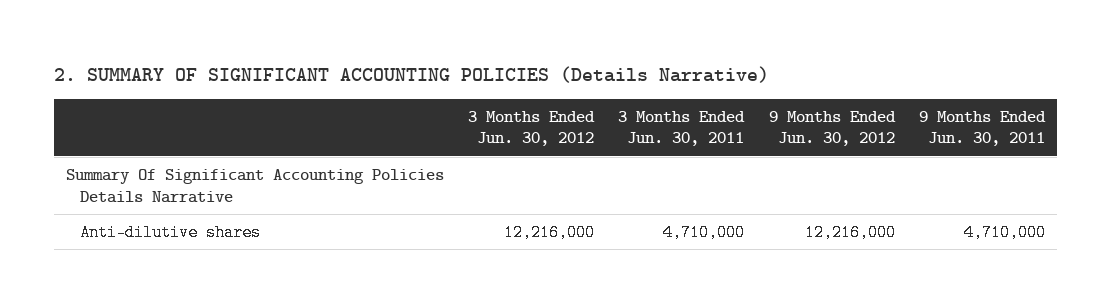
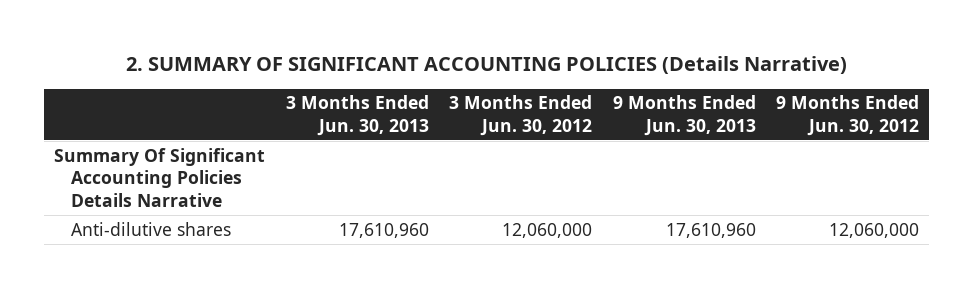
[618,110,746,147] 3 Months Ended Jun. 30, 2011 -> none
[918,110,1046,147] 9 Months Ended Jun. 30, 2011 -> none
none -> [285,95,429,136] 3 Months Ended Jun. 30, 2013
none -> [612,95,756,136] 9 Months Ended Jun. 30, 2013
[504,223,596,241] 12,216,000 -> [502,222,593,238] 12,060,000
[804,223,896,241] 12,216,000 -> [829,222,920,238] 12,060,000

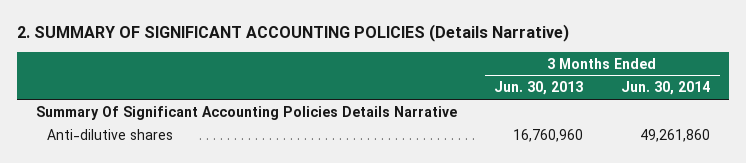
[449,95,593,136] 3 Months Ended Jun. 30, 2012 -> none
[612,95,756,136] 9 Months Ended Jun. 30, 2013 -> none
[776,95,920,136] 9 Months Ended Jun. 30, 2012 -> none
none -> [621,81,711,96] Jun. 30, 2014
[338,222,429,238] 17,610,960 -> [513,128,584,142] 16,760,960

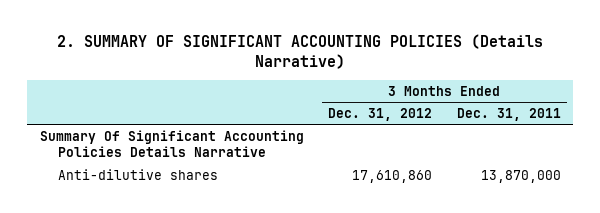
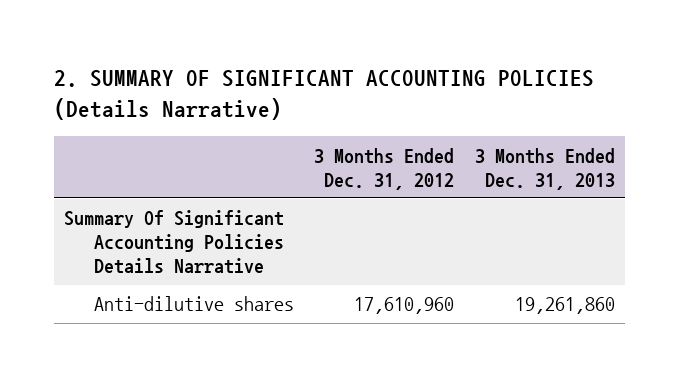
[456,107,561,121] Dec. 31, 2011 -> none
none -> [474,147,615,190] 3 Months Ended Dec. 31, 2013
[352,169,433,183] 17,610,860 -> [354,297,455,315] 17,610,960

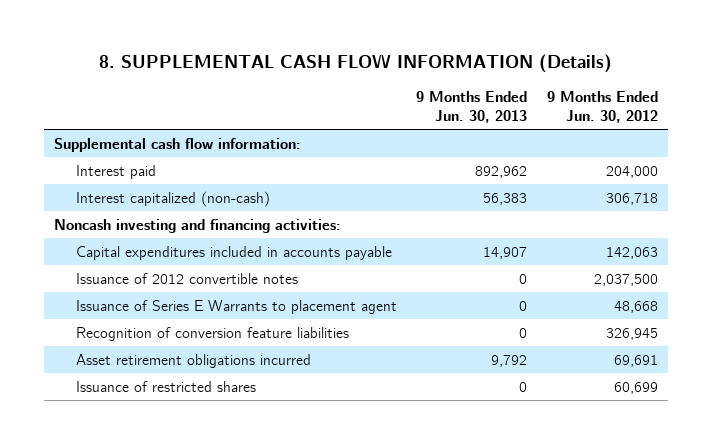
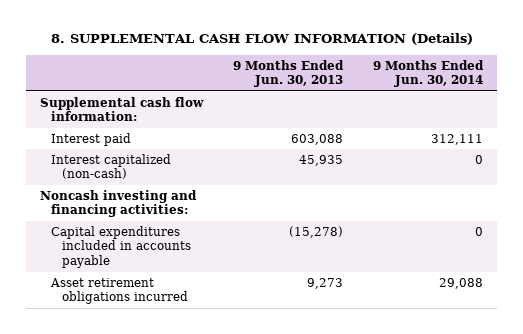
[546,91,658,123] 9 Months Ended Jun. 30, 2012 -> none
none -> [372,59,484,88] 9 Months Ended Jun. 30, 2014
[475,165,528,178] 892,962 -> [291,133,344,145] 603,088
[483,192,528,205] 56,383 -> [299,154,344,166] 45,935
[75,272,298,284] Issuance of 2012 convertible notes -> none
[75,299,397,314] Issuance of Series E Warrants to placement agent -> none
[75,326,349,341] Recognition of conversion feature liabilities -> none
[75,380,256,392] Issuance of restricted shares -> none
[483,246,528,259] 14,907 -> [289,225,344,238] (15,278)
[491,354,528,367] 9,792 -> [307,277,344,289] 9,273

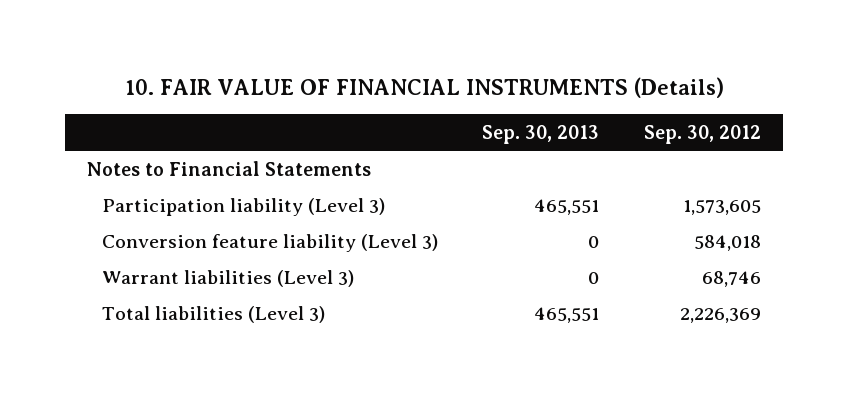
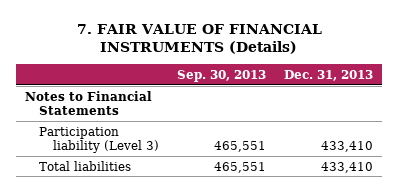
[124,76,724,98] 10. FAIR VALUE OF FINANCIAL INSTRUMENTS (Details) -> [77,24,323,55] 7. FAIR VALUE OF FINANCIAL INSTRUMENTS (Details)
[643,124,761,144] Sep. 30, 2012 -> none
none -> [284,69,374,81] Dec. 31, 2013
[101,233,438,252] Conversion feature liability (Level 3) -> none
[101,269,354,287] Warrant liabilities (Level 3) -> none
[101,305,325,323] Total liabilities (Level 3) -> [38,160,131,171] Total liabilities

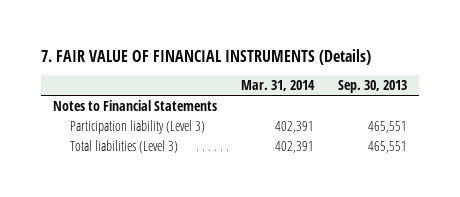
[284,69,374,81] Dec. 31, 2013 -> none
none -> [240,80,315,92] Mar. 31, 2014
[38,160,131,171] Total liabilities -> [69,139,178,153] Total liabilities (Level 3)

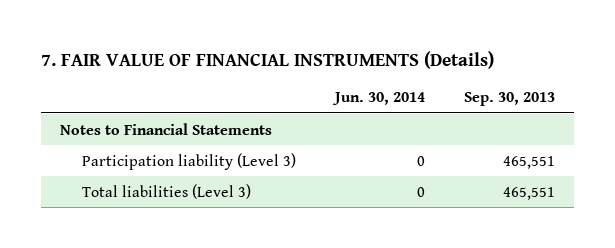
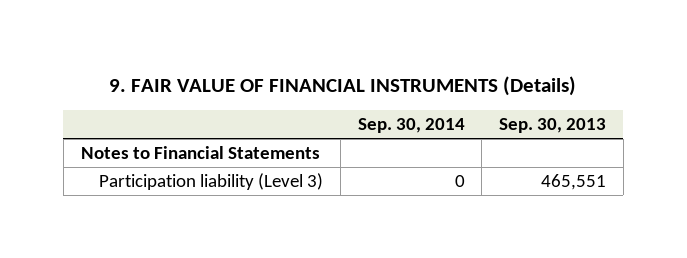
[40,50,494,69] 7. FAIR VALUE OF FINANCIAL INSTRUMENTS (Details) -> [109,75,577,96] 9. FAIR VALUE OF FINANCIAL INSTRUMENTS (Details)
[332,92,426,106] Jun. 30, 2014 -> none
none -> [357,118,465,134] Sep. 30, 2014
[82,183,252,199] Total liabilities (Level 3) -> none

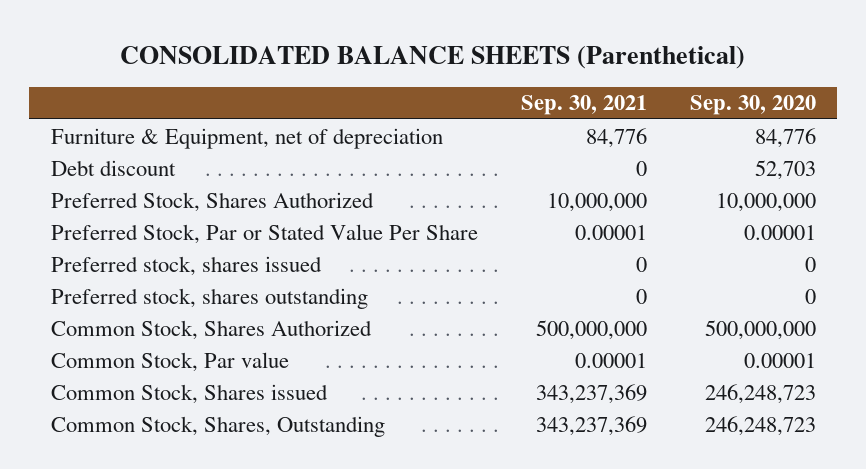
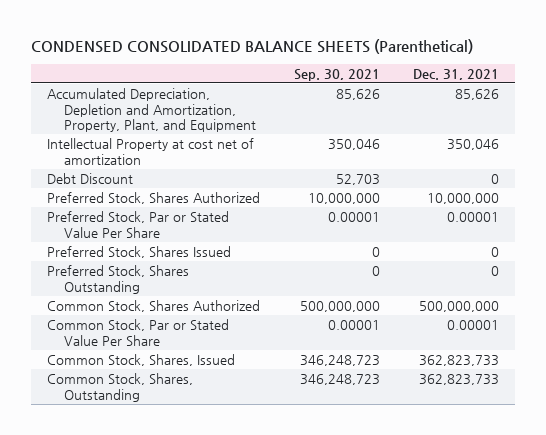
[120,46,746,70] CONSOLIDATED BALANCE SHEETS (Parenthetical) -> [30,38,473,54] CONDENSED CONSOLIDATED BALANCE SHEETS (Parenthetical)
[689,95,816,116] Sep. 30, 2020 -> none
none -> [412,68,499,80] Dec. 31, 2021
[50,127,443,149] Furniture & Equipment, net of depreciation -> none
none -> [47,87,256,133] Accumulated Depreciation, Depletion and Amortization, Property, Plant, and Equipment
none -> [47,137,255,165] Intellectual Property at cost net of amortization
[50,159,176,176] Debt discount -> [47,172,134,184] Debt Discount
[635,160,647,176] 0 -> [335,173,380,185] 52,703
[50,255,322,276] Preferred stock, shares issued -> [47,245,232,258] Preferred Stock, Shares Issued
[50,287,368,309] Preferred stock, shares outstanding -> [47,264,190,294] Preferred Stock, Shares Outstanding
[50,351,289,372] Common Stock, Par value -> [47,318,230,346] Common Stock, Par or Stated Value Per Share
[50,383,328,404] Common Stock, Shares issued -> [47,353,236,366] Common Stock, Shares, Issued
[535,383,647,404] 343,237,369 -> [299,354,380,366] 346,248,723
[535,415,647,436] 343,237,369 -> [299,373,380,385] 346,248,723

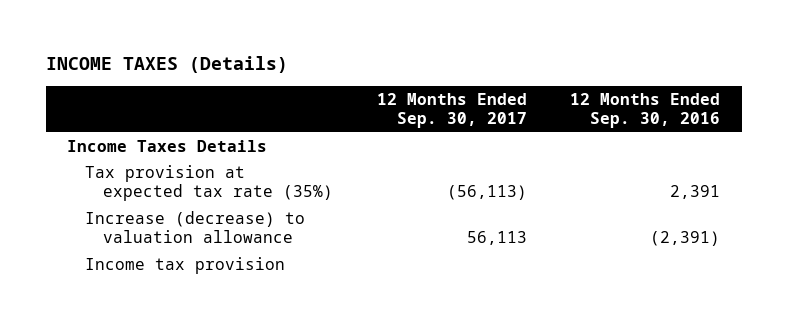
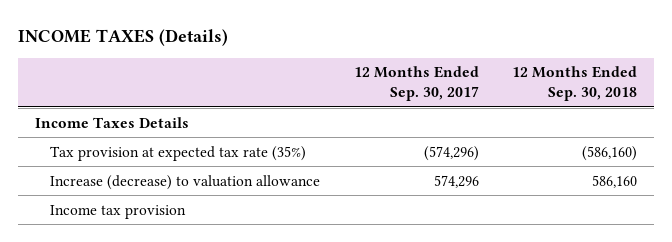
[570,92,721,129] 12 Months Ended Sep. 30, 2016 -> none
none -> [512,66,638,102] 12 Months Ended Sep. 30, 2018
[446,185,527,201] (56,113) -> [423,145,479,161] (574,296)
[466,231,527,246] 56,113 -> [433,174,479,188] 574,296

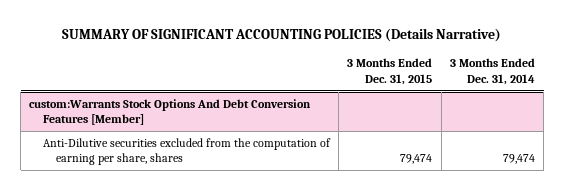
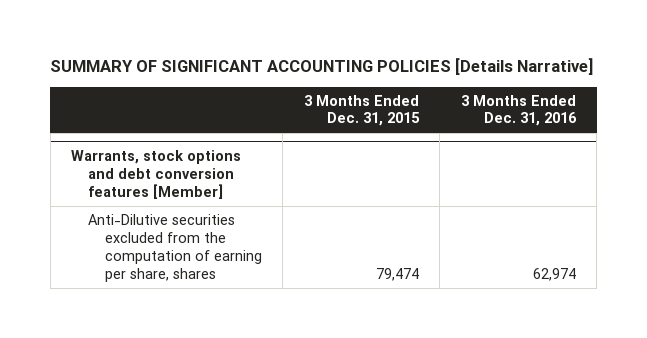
[62,28,502,43] SUMMARY OF SIGNIFICANT ACCOUNTING POLICIES (Details Narrative) -> [50,58,595,76] SUMMARY OF SIGNIFICANT ACCOUNTING POLICIES [Details Narrative]
[450,58,536,85] 3 Months Ended Dec. 31, 2014 -> none
none -> [460,94,577,127] 3 Months Ended Dec. 31, 2016
[29,98,312,126] custom:Warrants Stock Options And Debt Conversion Features [Member] -> [71,149,242,199] Warrants, stock options and debt conversion features [Member]

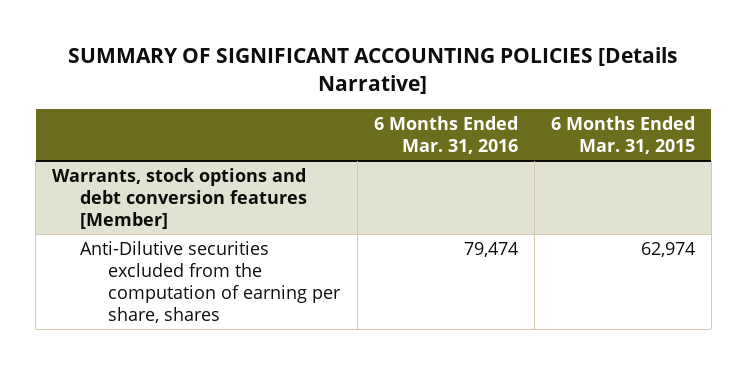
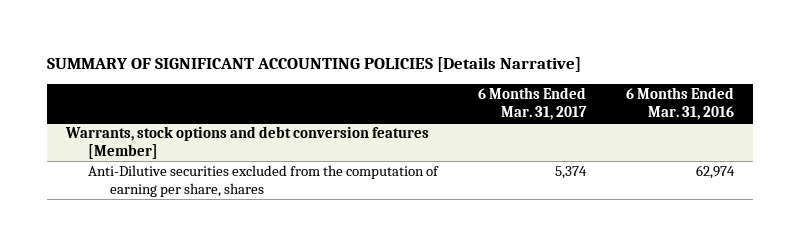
[550,115,695,154] 6 Months Ended Mar. 31, 2015 -> none
none -> [478,87,588,120] 6 Months Ended Mar. 31, 2017
[463,242,518,258] 79,474 -> [695,165,735,180] 62,974

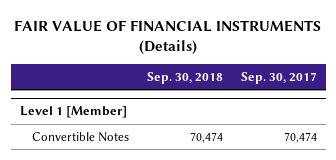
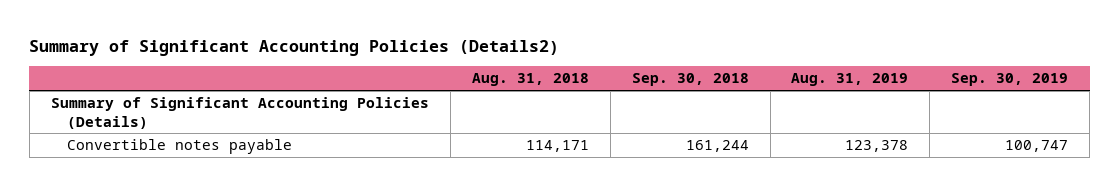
[14,19,322,55] FAIR VALUE OF FINANCIAL INSTRUMENTS (Details) -> [29,39,560,56] Summary of Significant Accounting Policies (Details2)
[240,71,317,84] Sep. 30, 2017 -> none
none -> [471,73,589,87] Aug. 31, 2018
none -> [791,73,909,87] Aug. 31, 2019
none -> [951,73,1069,87] Sep. 30, 2019
[19,106,127,119] Level 1 [Member] -> none
none -> [50,97,429,129] Summary of Significant Accounting Policies (Details)
[31,131,129,142] Convertible Notes -> [66,139,292,155] Convertible notes payable
[189,131,223,143] 70,474 -> [685,140,749,153] 161,244

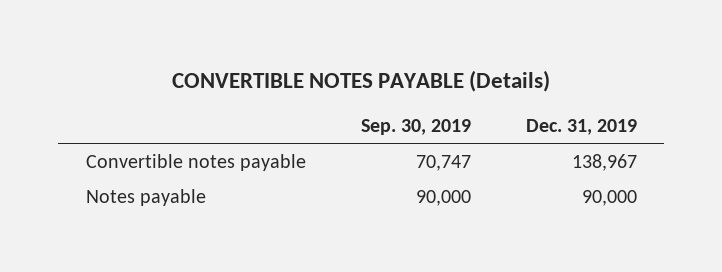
[29,39,560,56] Summary of Significant Accounting Policies (Details2) -> [172,70,551,93] CONVERTIBLE NOTES PAYABLE (Details)
[471,73,589,87] Aug. 31, 2018 -> none
[631,73,749,87] Sep. 30, 2018 -> none
[791,73,909,87] Aug. 31, 2019 -> none
none -> [525,118,637,135] Dec. 31, 2019
[50,97,429,129] Summary of Significant Accounting Policies (Details) -> none
[1005,140,1069,153] 100,747 -> [415,155,471,172] 70,747
none -> [85,189,206,207] Notes payable

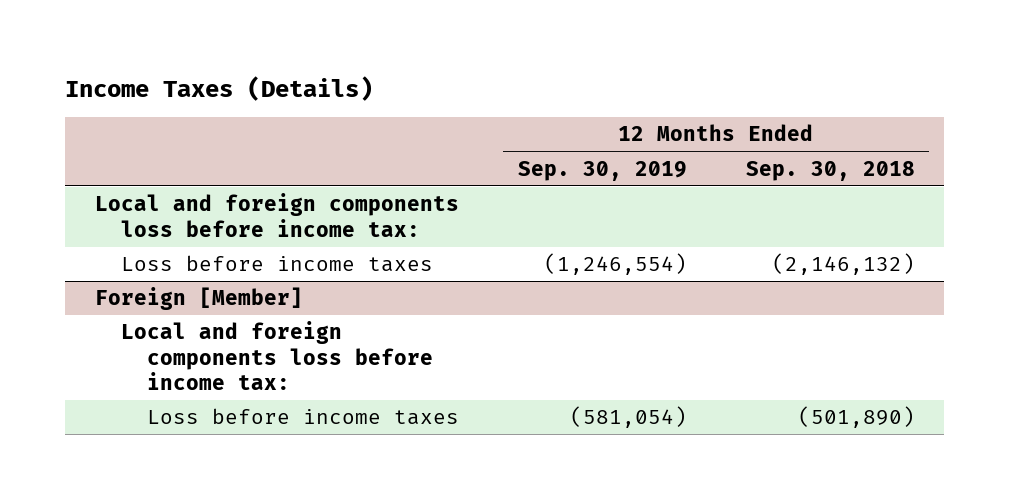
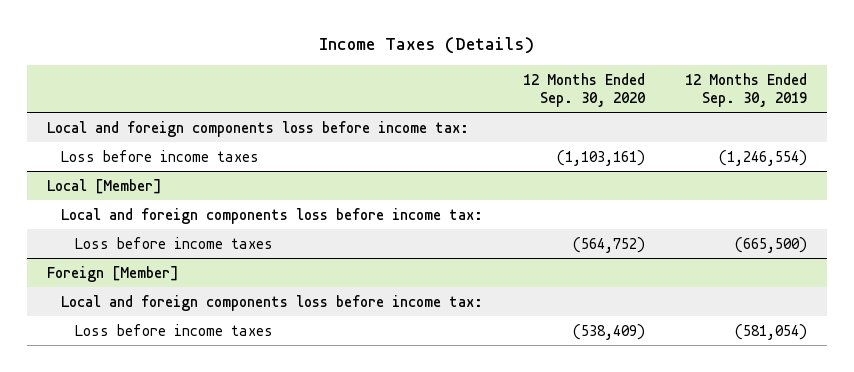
[745,160,915,181] Sep. 30, 2018 -> none
none -> [523,73,646,107] 12 Months Ended Sep. 30, 2020
none -> [46,178,162,194] Local [Member]
none -> [60,207,483,224] Local and foreign components loss before income tax:
none -> [74,236,273,249] Loss before income taxes

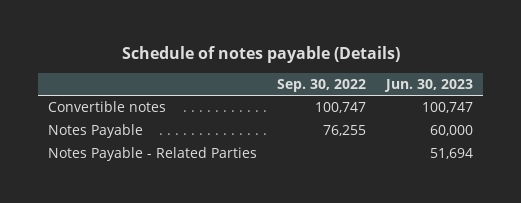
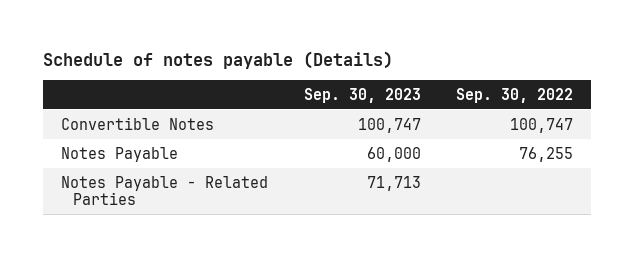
[383,78,473,92] Jun. 30, 2023 -> none
none -> [303,87,421,103] Sep. 30, 2023
[48,101,167,113] Convertible notes -> [60,116,214,130] Convertible Notes

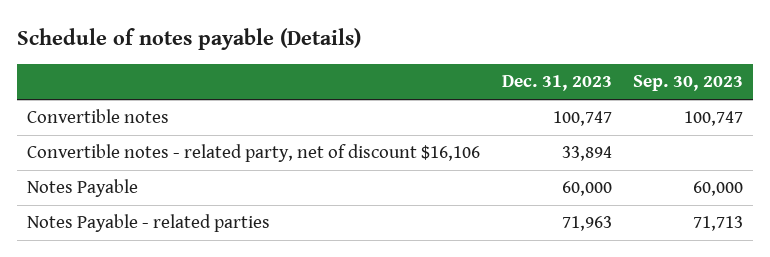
[456,87,574,103] Sep. 30, 2022 -> none
none -> [501,75,612,92] Dec. 31, 2023
[60,116,214,130] Convertible Notes -> [27,109,170,124] Convertible notes
none -> [27,144,481,163] Convertible notes - related party, net of discount $16,106
[60,175,268,205] Notes Payable - Related Parties -> [27,214,271,233] Notes Payable - related parties

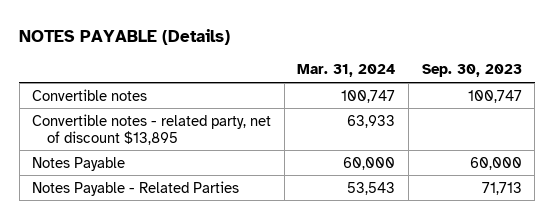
[16,28,361,51] Schedule of notes payable (Details) -> [19,28,231,45] NOTES PAYABLE (Details)
[501,75,612,92] Dec. 31, 2023 -> none
none -> [297,64,396,78] Mar. 31, 2024
[27,144,481,163] Convertible notes - related party, net of discount $16,106 -> [32,113,272,145] Convertible notes - related party, net of discount $13,895
[27,214,271,233] Notes Payable - related parties -> [32,180,240,196] Notes Payable - Related Parties

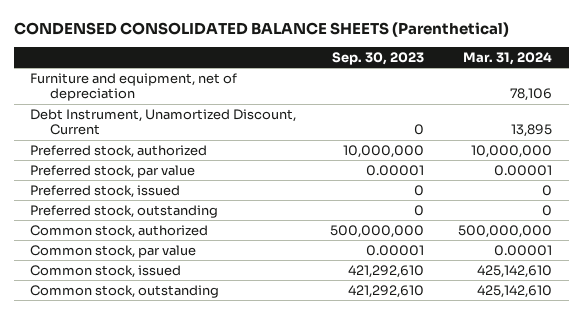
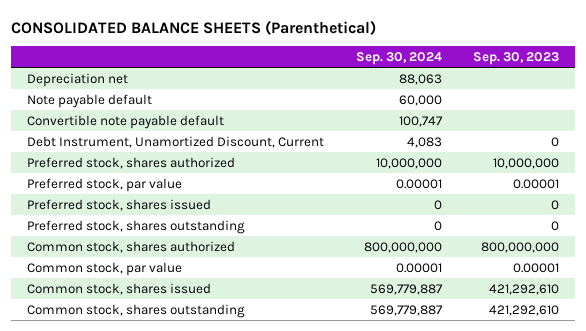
[13,22,509,38] CONDENSED CONSOLIDATED BALANCE SHEETS (Parenthetical) -> [11,19,377,35] CONSOLIDATED BALANCE SHEETS (Parenthetical)
[463,52,553,66] Mar. 31, 2024 -> none
none -> [355,52,442,66] Sep. 30, 2024
[30,72,238,102] Furniture and equipment, net of depreciation -> none
none -> [27,72,129,87] Depreciation net
none -> [27,93,153,108] Note payable default
none -> [27,114,225,129] Convertible note payable default
[30,144,208,158] Preferred stock, authorized -> [27,156,236,169] Preferred stock, shares authorized
[30,184,181,198] Preferred stock, issued -> [27,198,212,211] Preferred stock, shares issued
[30,204,219,218] Preferred stock, outstanding -> [27,219,246,234] Preferred stock, shares outstanding
[30,224,209,238] Common stock, authorized -> [27,240,236,253] Common stock, shares authorized
[330,224,425,238] 500,000,000 -> [480,241,559,253] 800,000,000
[30,264,182,278] Common stock, issued -> [27,282,212,295] Common stock, shares issued
[30,284,220,298] Common stock, outstanding -> [27,303,246,318] Common stock, shares outstanding

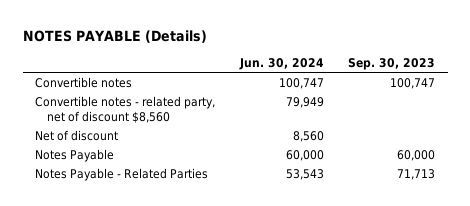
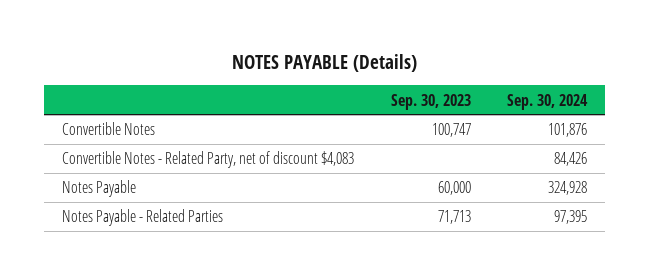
[238,57,324,70] Jun. 30, 2024 -> none
none -> [506,93,588,110] Sep. 30, 2024
[34,130,118,142] Net of discount -> none
[34,77,132,89] Convertible notes -> [62,122,156,136] Convertible Notes
[34,96,215,123] Convertible notes - related party, net of discount $8,560 -> [62,151,355,169] Convertible Notes - Related Party, net of discount $4,083

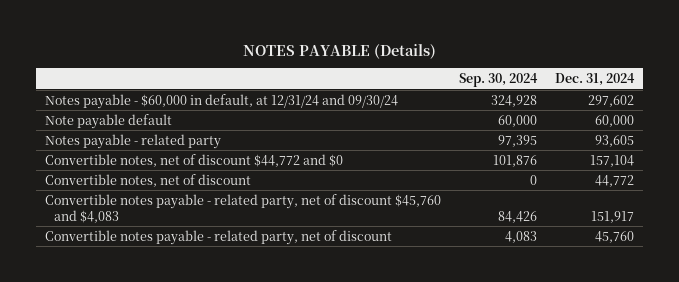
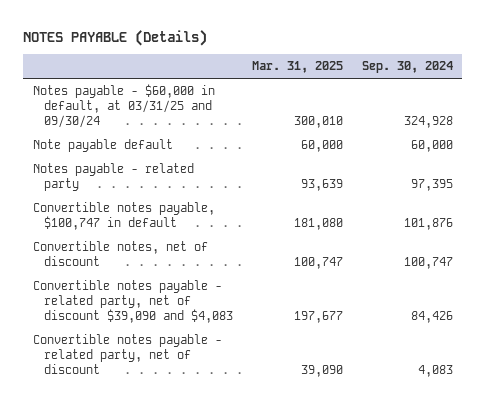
[555,73,636,87] Dec. 31, 2024 -> none
none -> [252,61,344,74] Mar. 31, 2025
[45,93,399,109] Notes payable - $60,000 in default, at 12/31/24 and 09/30/24 -> [32,84,215,129] Notes payable - $60,000 in default, at 03/31/25 and 09/30/24
[45,153,344,167] Convertible notes, net of discount $44,772 and $0 -> [32,202,215,231] Convertible notes payable, $100,747 in default
[530,174,538,185] 0 -> [404,257,454,270] 100,747
[45,193,442,223] Convertible notes payable - related party, net of discount $45,760 and $4,083 -> [32,280,234,324] Convertible notes payable - related party, net of discount $39,090 and $4,083

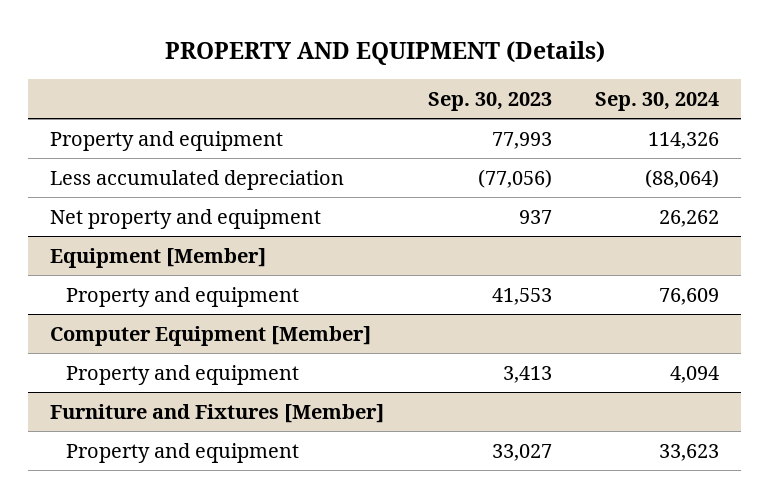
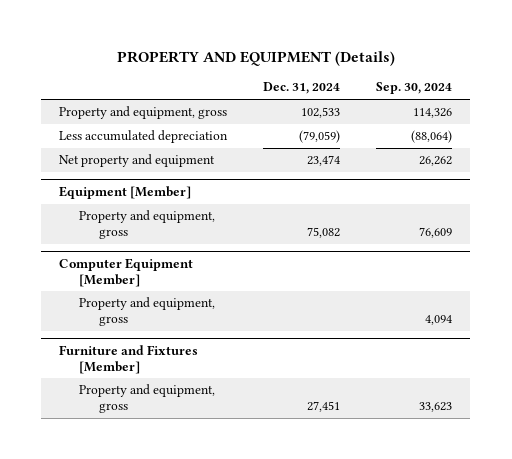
[427,92,552,112] Sep. 30, 2023 -> none
none -> [263,82,341,95] Dec. 31, 2024
[50,130,284,151] Property and equipment -> [59,106,228,120] Property and equipment, gross
[66,286,300,307] Property and equipment -> [79,210,216,239] Property and equipment, gross
[66,364,300,385] Property and equipment -> [79,297,216,326] Property and equipment, gross
[66,442,300,463] Property and equipment -> [79,384,216,413] Property and equipment, gross

